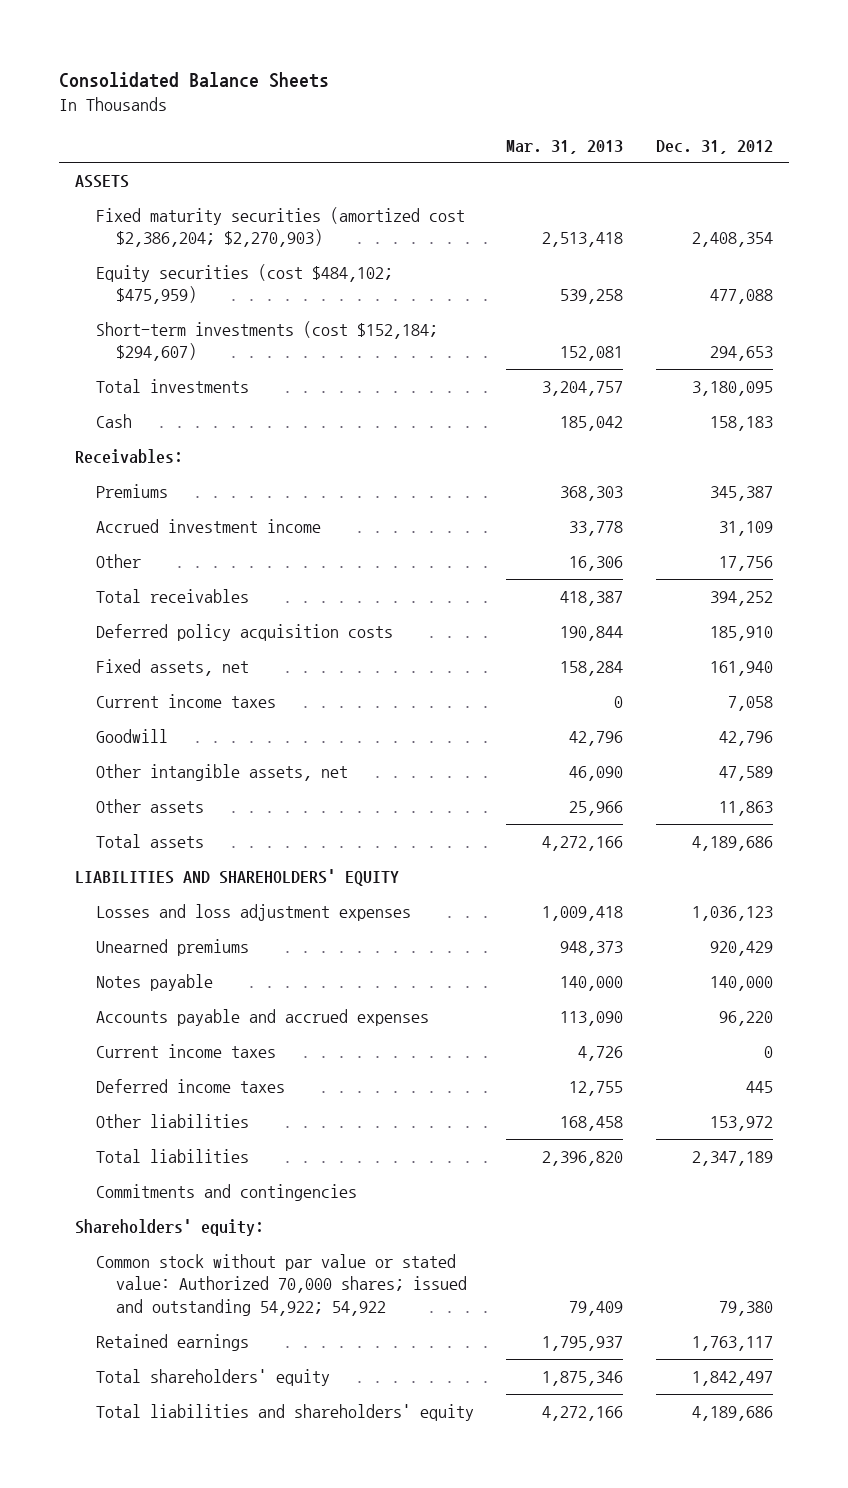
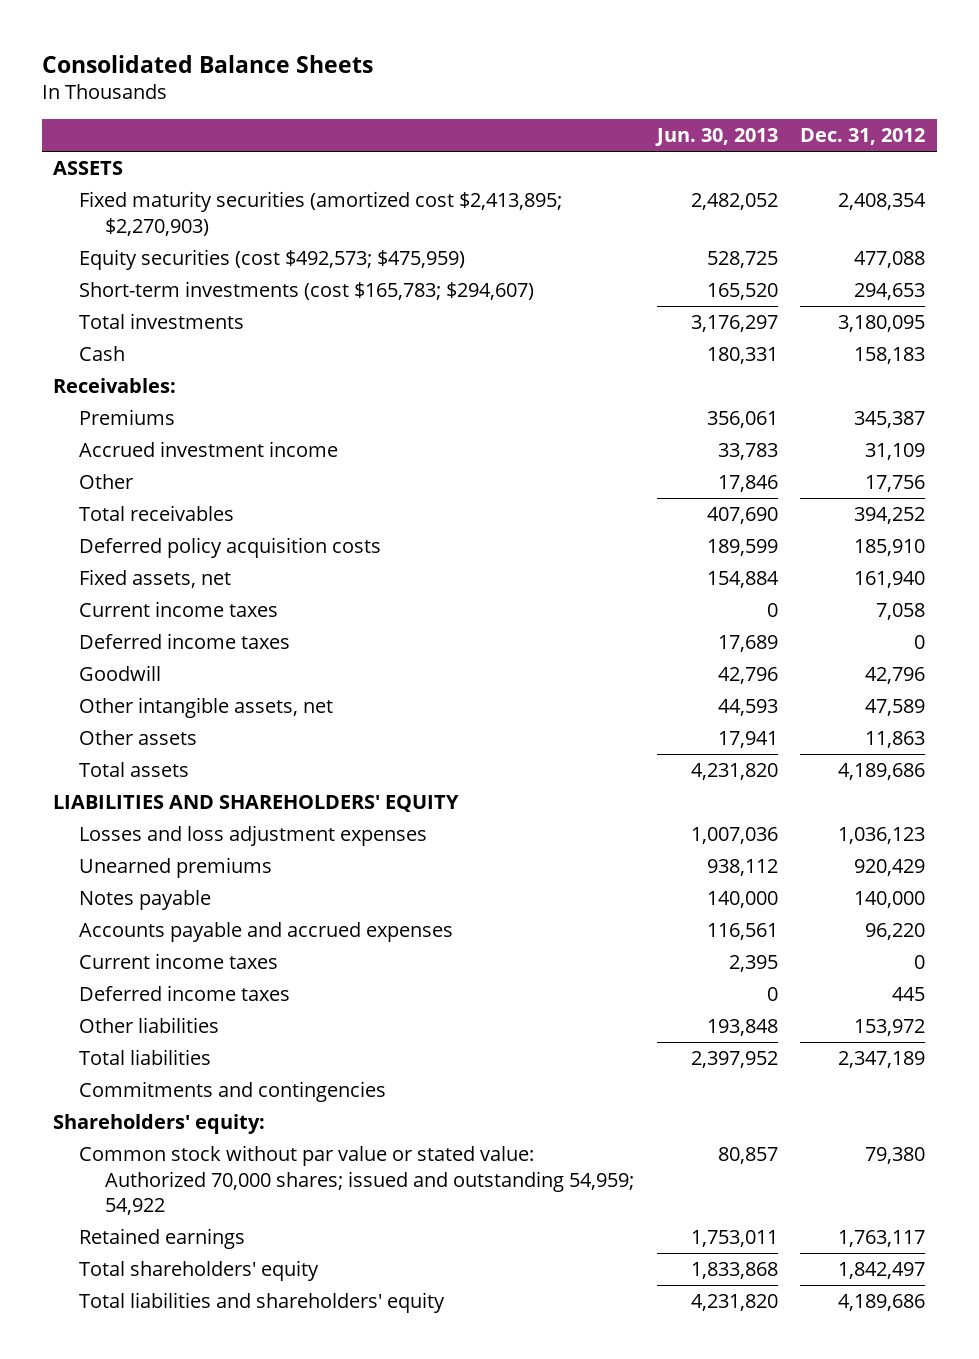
[506,139,624,154] Mar. 31, 2013 -> none
none -> [654,127,778,146] Jun. 30, 2013
[95,207,465,248] Fixed maturity securities (amortized cost $2,386,204; $2,270,903) -> [79,191,563,236] Fixed maturity securities (amortized cost $2,413,895; $2,270,903)
[95,264,393,305] Equity securities (cost $484,102; $475,959) -> [79,249,466,271] Equity securities (cost $492,573; $475,959)
[95,321,438,362] Short-term investments (cost $152,184; $294,607) -> [79,281,535,301] Short-term investments (cost $165,783; $294,607)
none -> [79,633,291,650] Deferred income taxes
[95,1254,468,1316] Common stock without par value or stated value: Authorized 70,000 shares; issued and outstanding 54,922; 54,922 -> [79,1145,634,1216] Common stock without par value or stated value: Authorized 70,000 shares; issued and outstanding 54,959; 54,922

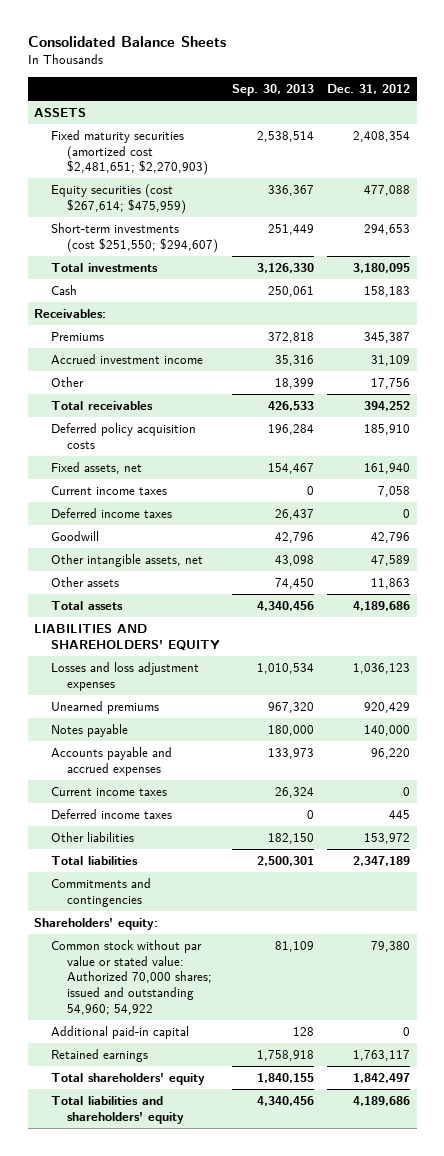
[654,127,778,146] Jun. 30, 2013 -> none
none -> [232,84,315,97] Sep. 30, 2013
[79,191,563,236] Fixed maturity securities (amortized cost $2,413,895; $2,270,903) -> [50,129,209,176] Fixed maturity securities (amortized cost $2,481,651; $2,270,903)
[79,249,466,271] Equity securities (cost $492,573; $475,959) -> [50,183,187,214] Equity securities (cost $267,614; $475,959)
[79,281,535,301] Short-term investments (cost $165,783; $294,607) -> [50,222,219,253] Short-term investments (cost $251,550; $294,607)
[79,1145,634,1216] Common stock without par value or stated value: Authorized 70,000 shares; issued and outstanding 54,959; 54,922 -> [50,939,213,1015] Common stock without par value or stated value: Authorized 70,000 shares; issued and outstanding 54,960; 54,922
none -> [50,1025,189,1039] Additional paid-in capital

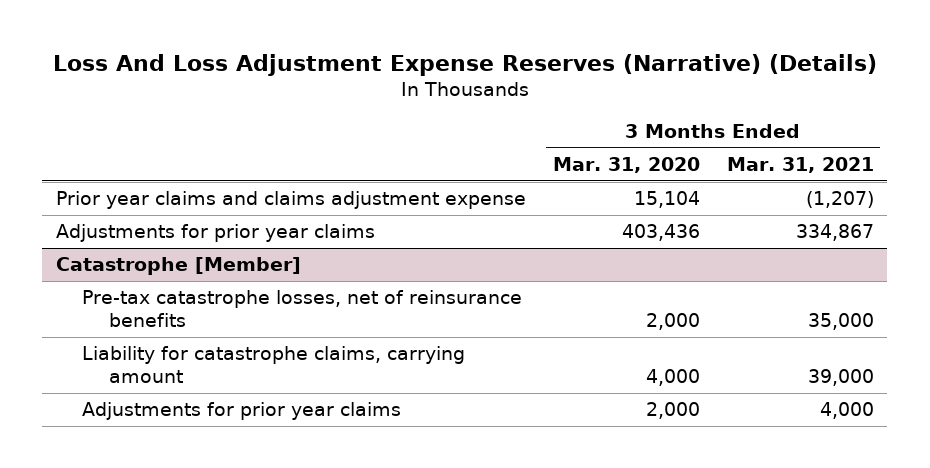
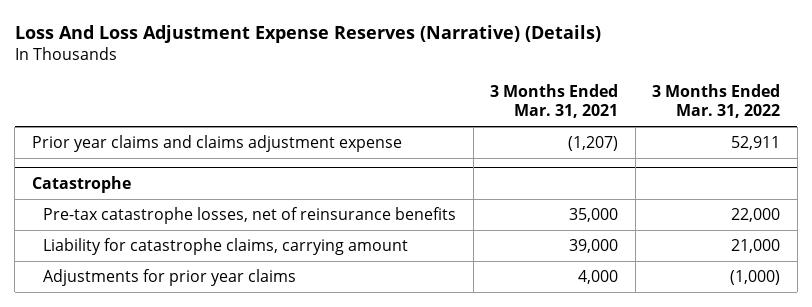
[552,156,700,173] Mar. 31, 2020 -> none
none -> [652,84,781,119] 3 Months Ended Mar. 31, 2022
[55,224,375,243] Adjustments for prior year claims -> none
[55,257,301,276] Catastrophe [Member] -> [32,175,132,193] Catastrophe

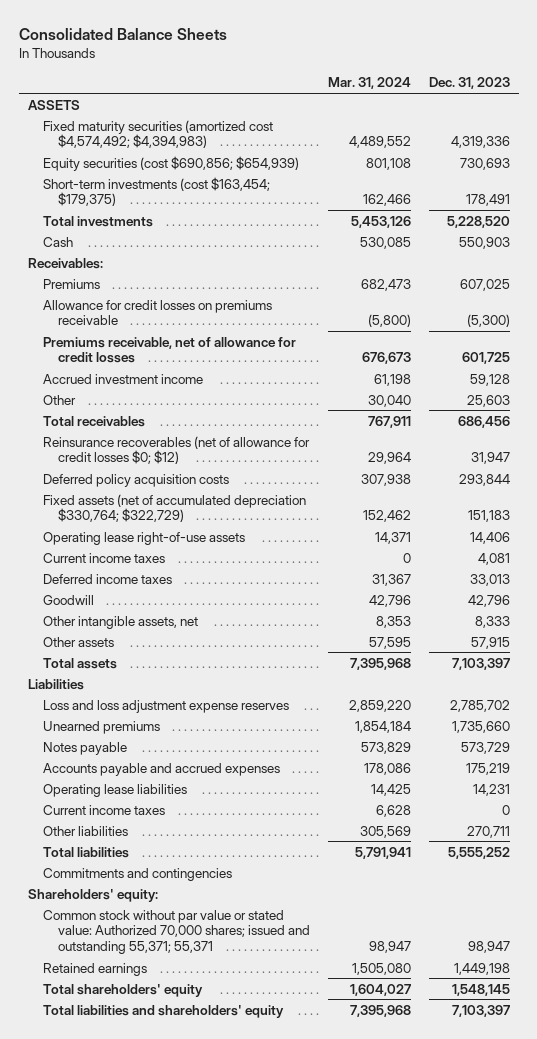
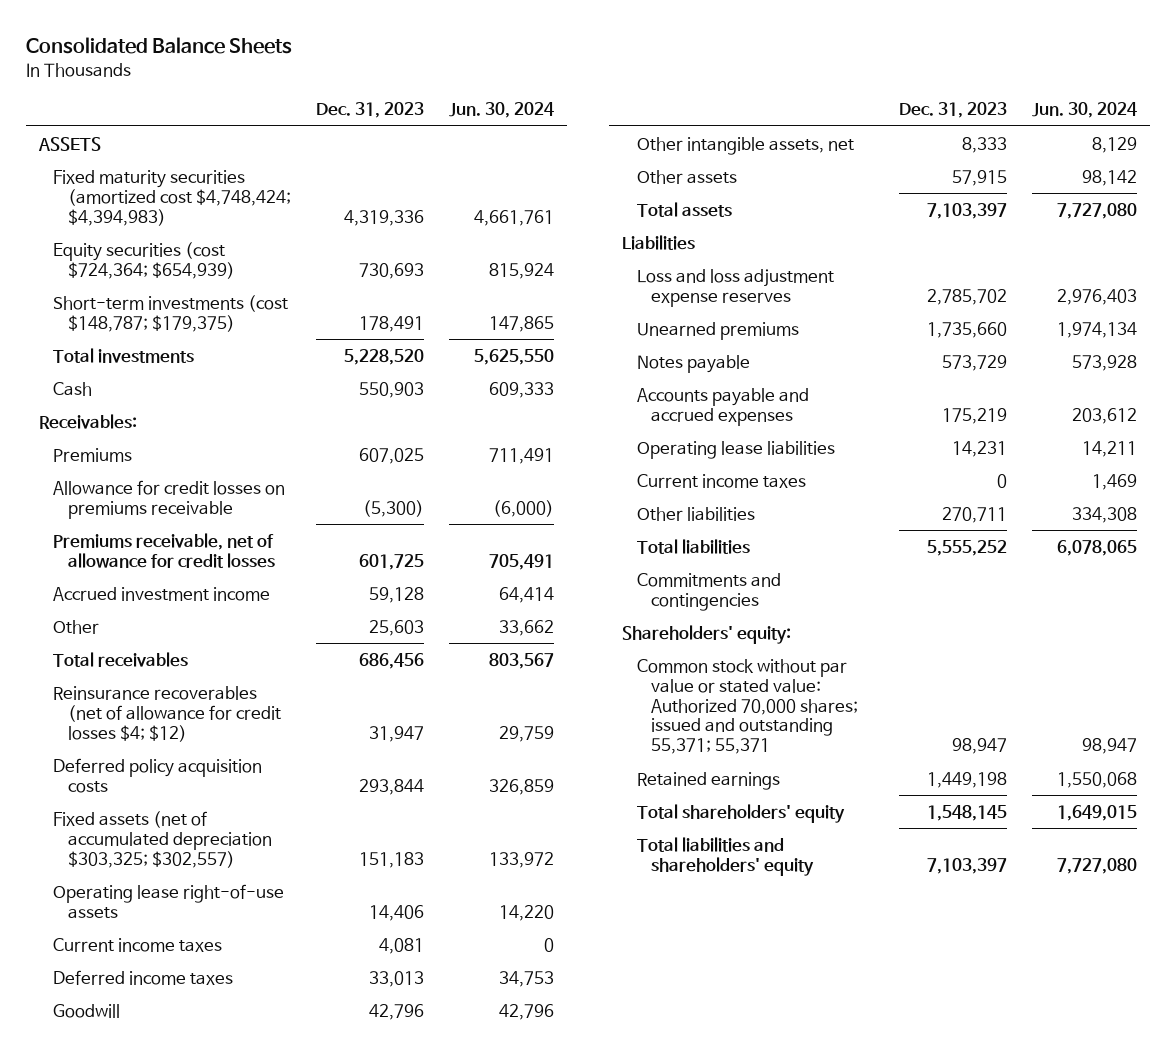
[327,77,411,90] Mar. 31, 2024 -> none
none -> [449,102,555,119] Jun. 30, 2024
[42,119,273,149] Fixed maturity securities (amortized cost $4,574,492; $4,394,983) -> [53,169,292,226] Fixed maturity securities (amortized cost $4,748,424; $4,394,983)
[42,155,299,171] Equity securities (cost $690,856; $654,939) -> [53,241,236,279] Equity securities (cost $724,364; $654,939)
[42,176,270,207] Short-term investments (cost $163,454; $179,375) -> [53,294,289,332] Short-term investments (cost $148,787; $179,375)
[42,435,310,465] Reinsurance recoverables (net of allowance for credit losses $0; $12) -> [53,685,282,742] Reinsurance recoverables (net of allowance for credit losses $4; $12)
[42,493,306,523] Fixed assets (net of accumulated depreciation $330,764; $322,729) -> [53,810,273,868] Fixed assets (net of accumulated depreciation $303,325; $302,557)

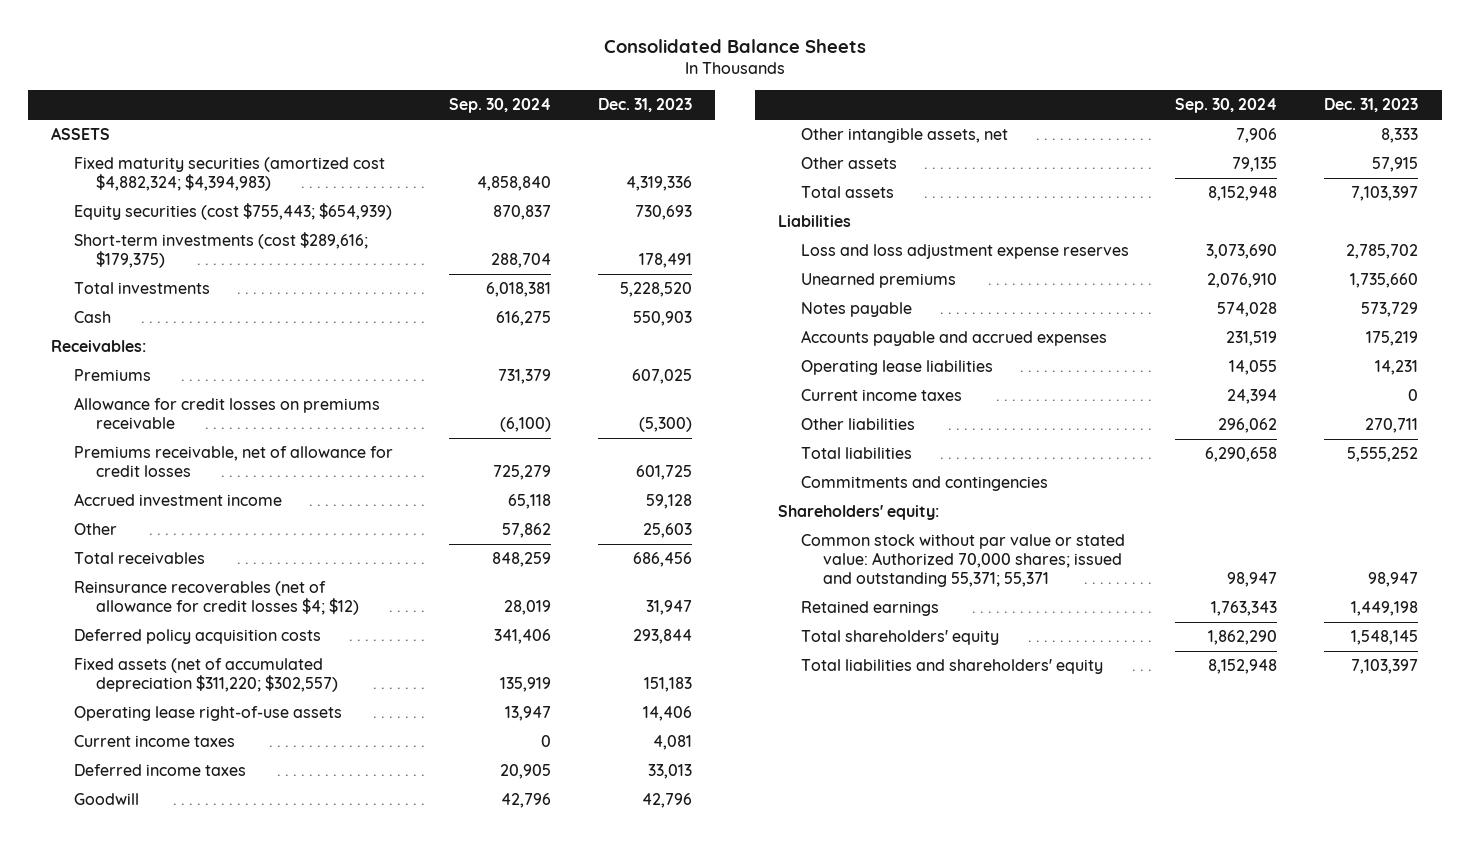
[449,102,555,119] Jun. 30, 2024 -> none
none -> [448,98,551,114] Sep. 30, 2024
[53,169,292,226] Fixed maturity securities (amortized cost $4,748,424; $4,394,983) -> [73,157,385,192] Fixed maturity securities (amortized cost $4,882,324; $4,394,983)
[53,241,236,279] Equity securities (cost $724,364; $654,939) -> [73,203,392,221] Equity securities (cost $755,443; $654,939)
[53,294,289,332] Short-term investments (cost $148,787; $179,375) -> [73,232,368,269] Short-term investments (cost $289,616; $179,375)
[53,810,273,868] Fixed assets (net of accumulated depreciation $303,325; $302,557) -> [73,658,339,693] Fixed assets (net of accumulated depreciation $311,220; $302,557)

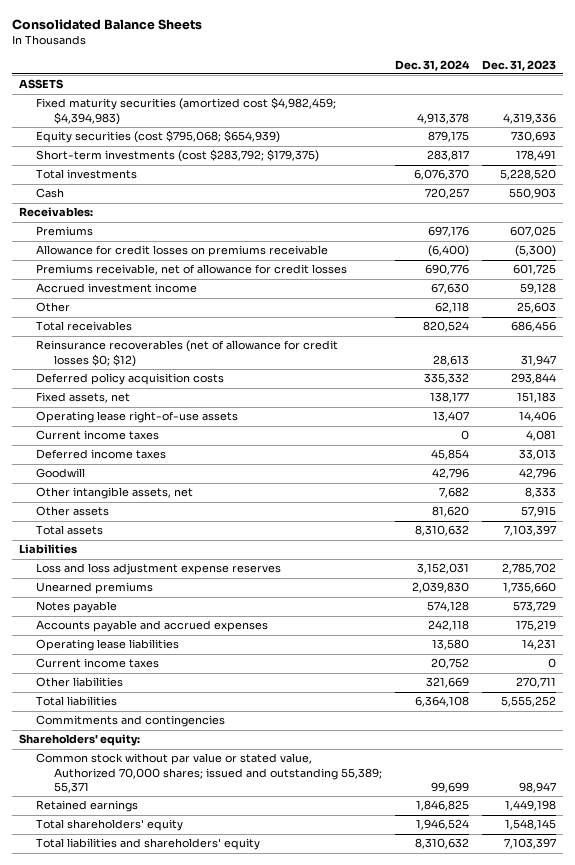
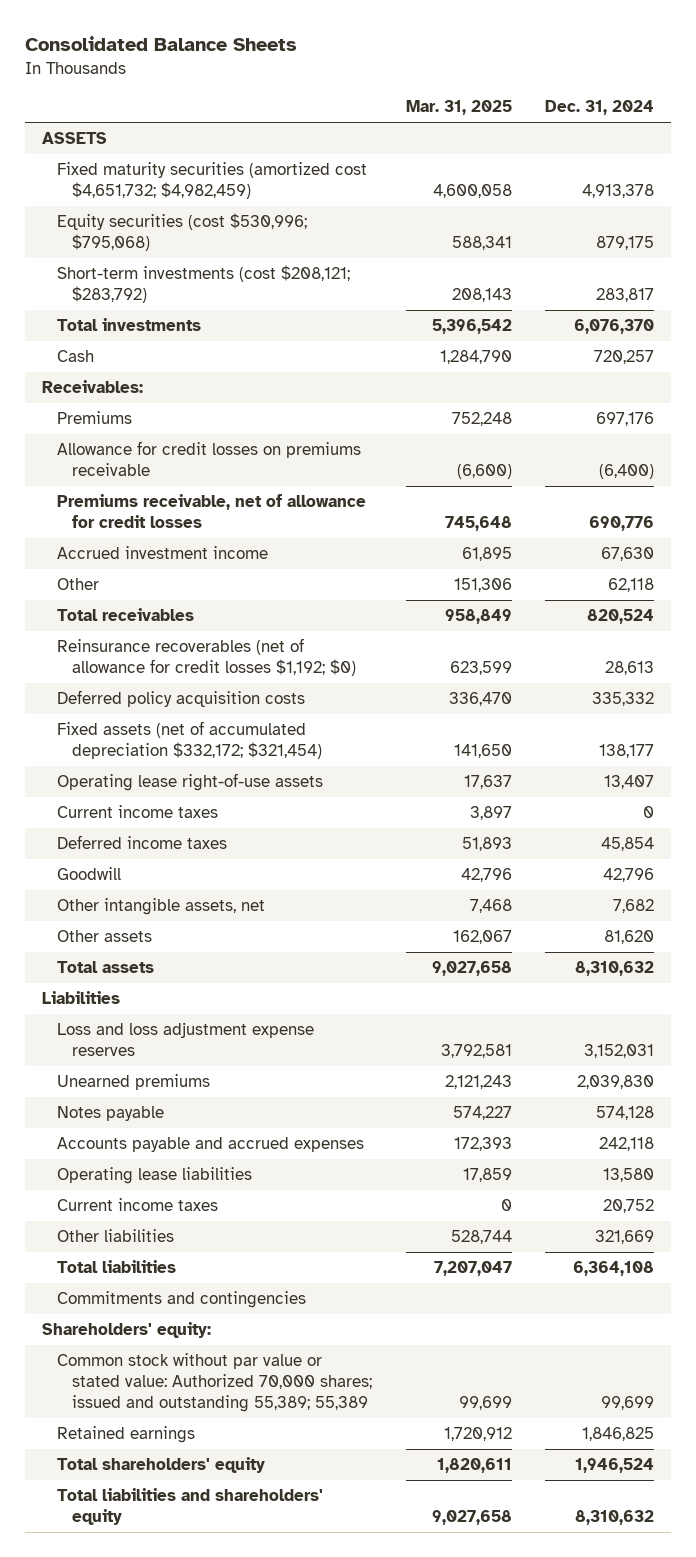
[481,59,556,71] Dec. 31, 2023 -> none
none -> [405,100,512,116] Mar. 31, 2025
[36,97,337,125] Fixed maturity securities (amortized cost $4,982,459; $4,394,983) -> [57,162,368,200] Fixed maturity securities (amortized cost $4,651,732; $4,982,459)
[36,130,281,144] Equity securities (cost $795,068; $654,939) -> [57,213,308,252] Equity securities (cost $530,996; $795,068)
[36,149,320,163] Short-term investments (cost $283,792; $179,375) -> [57,265,351,304] Short-term investments (cost $208,121; $283,792)
[36,340,339,367] Reinsurance recoverables (net of allowance for credit losses $0; $12) -> [57,638,357,677] Reinsurance recoverables (net of allowance for credit losses $1,192; $0)
[36,392,131,404] Fixed assets, net -> [57,721,323,760] Fixed assets (net of accumulated depreciation $332,172; $321,454)
[36,753,382,793] Common stock without par value or stated value, Authorized 70,000 shares; issued and outstanding 55,389; 55,371 -> [57,1353,373,1412] Common stock without par value or stated value: Authorized 70,000 shares; issued and outstanding 55,389; 55,389

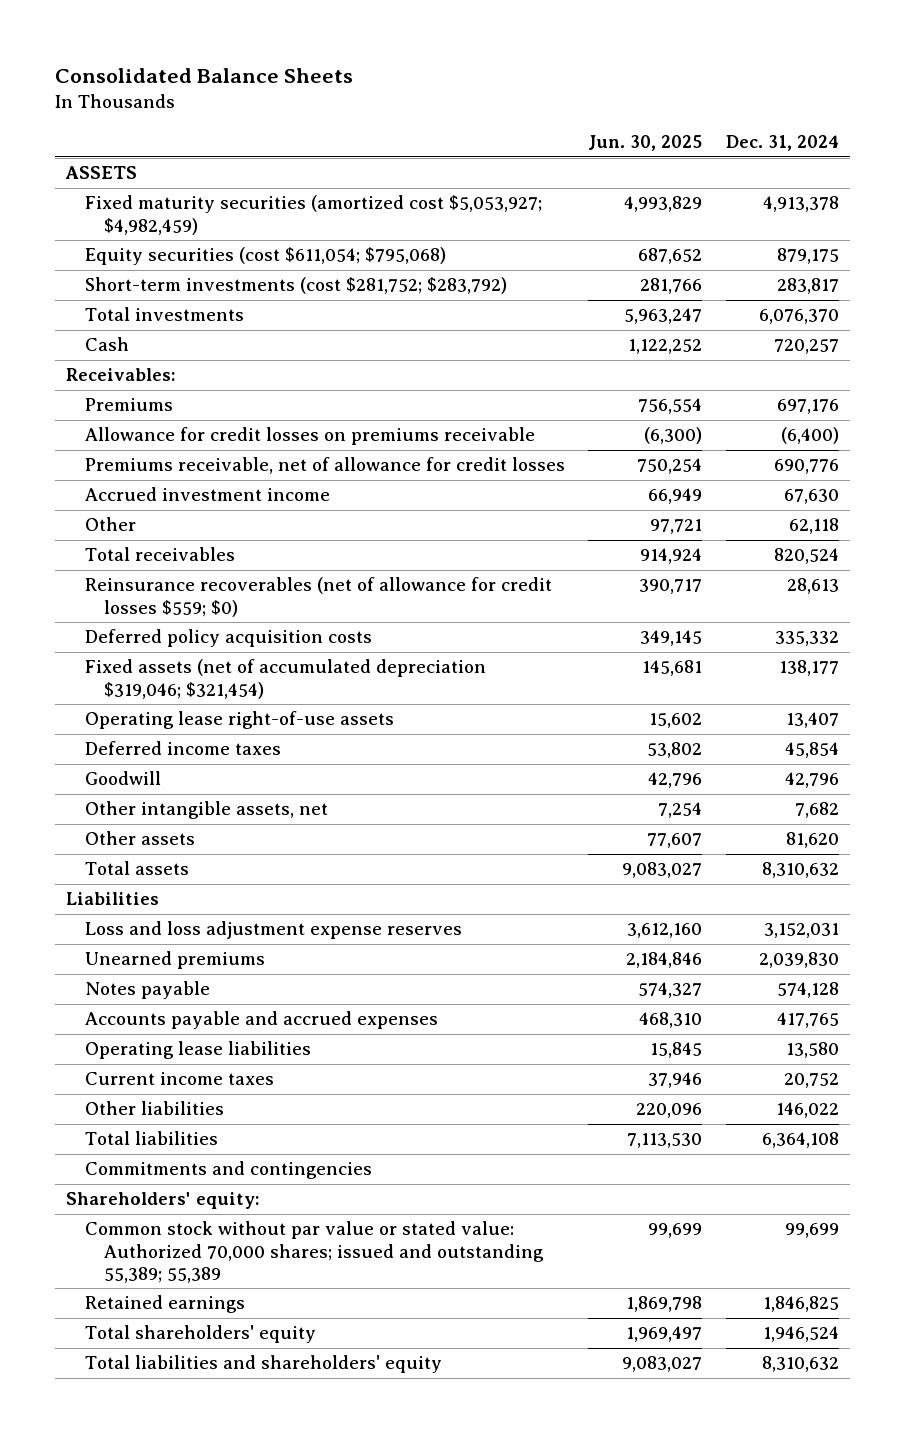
[405,100,512,116] Mar. 31, 2025 -> none
none -> [588,135,703,152] Jun. 30, 2025
[57,162,368,200] Fixed maturity securities (amortized cost $4,651,732; $4,982,459) -> [85,195,543,235] Fixed maturity securities (amortized cost $5,053,927; $4,982,459)
[57,213,308,252] Equity securities (cost $530,996; $795,068) -> [85,247,447,266] Equity securities (cost $611,054; $795,068)
[57,265,351,304] Short-term investments (cost $208,121; $283,792) -> [85,277,508,295] Short-term investments (cost $281,752; $283,792)
[57,638,357,677] Reinsurance recoverables (net of allowance for credit losses $1,192; $0) -> [85,577,553,617] Reinsurance recoverables (net of allowance for credit losses $559; $0)
[57,721,323,760] Fixed assets (net of accumulated depreciation $332,172; $321,454) -> [85,659,487,699] Fixed assets (net of accumulated depreciation $319,046; $321,454)
[57,805,219,819] Current income taxes -> none
[599,1137,655,1152] 242,118 -> [776,1012,839,1029] 417,765
[595,1230,655,1245] 321,669 -> [775,1102,839,1119] 146,022

